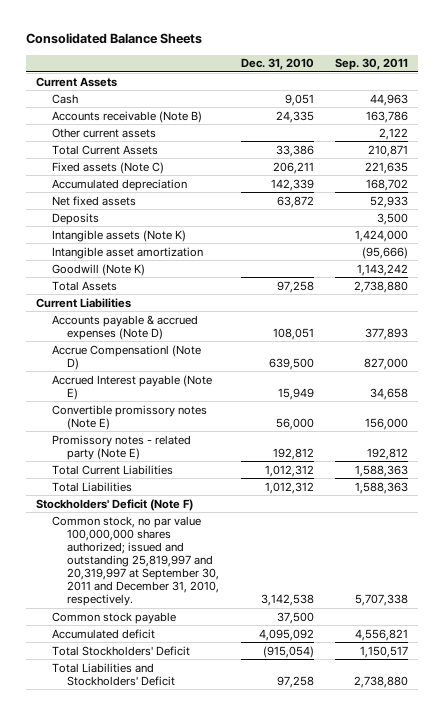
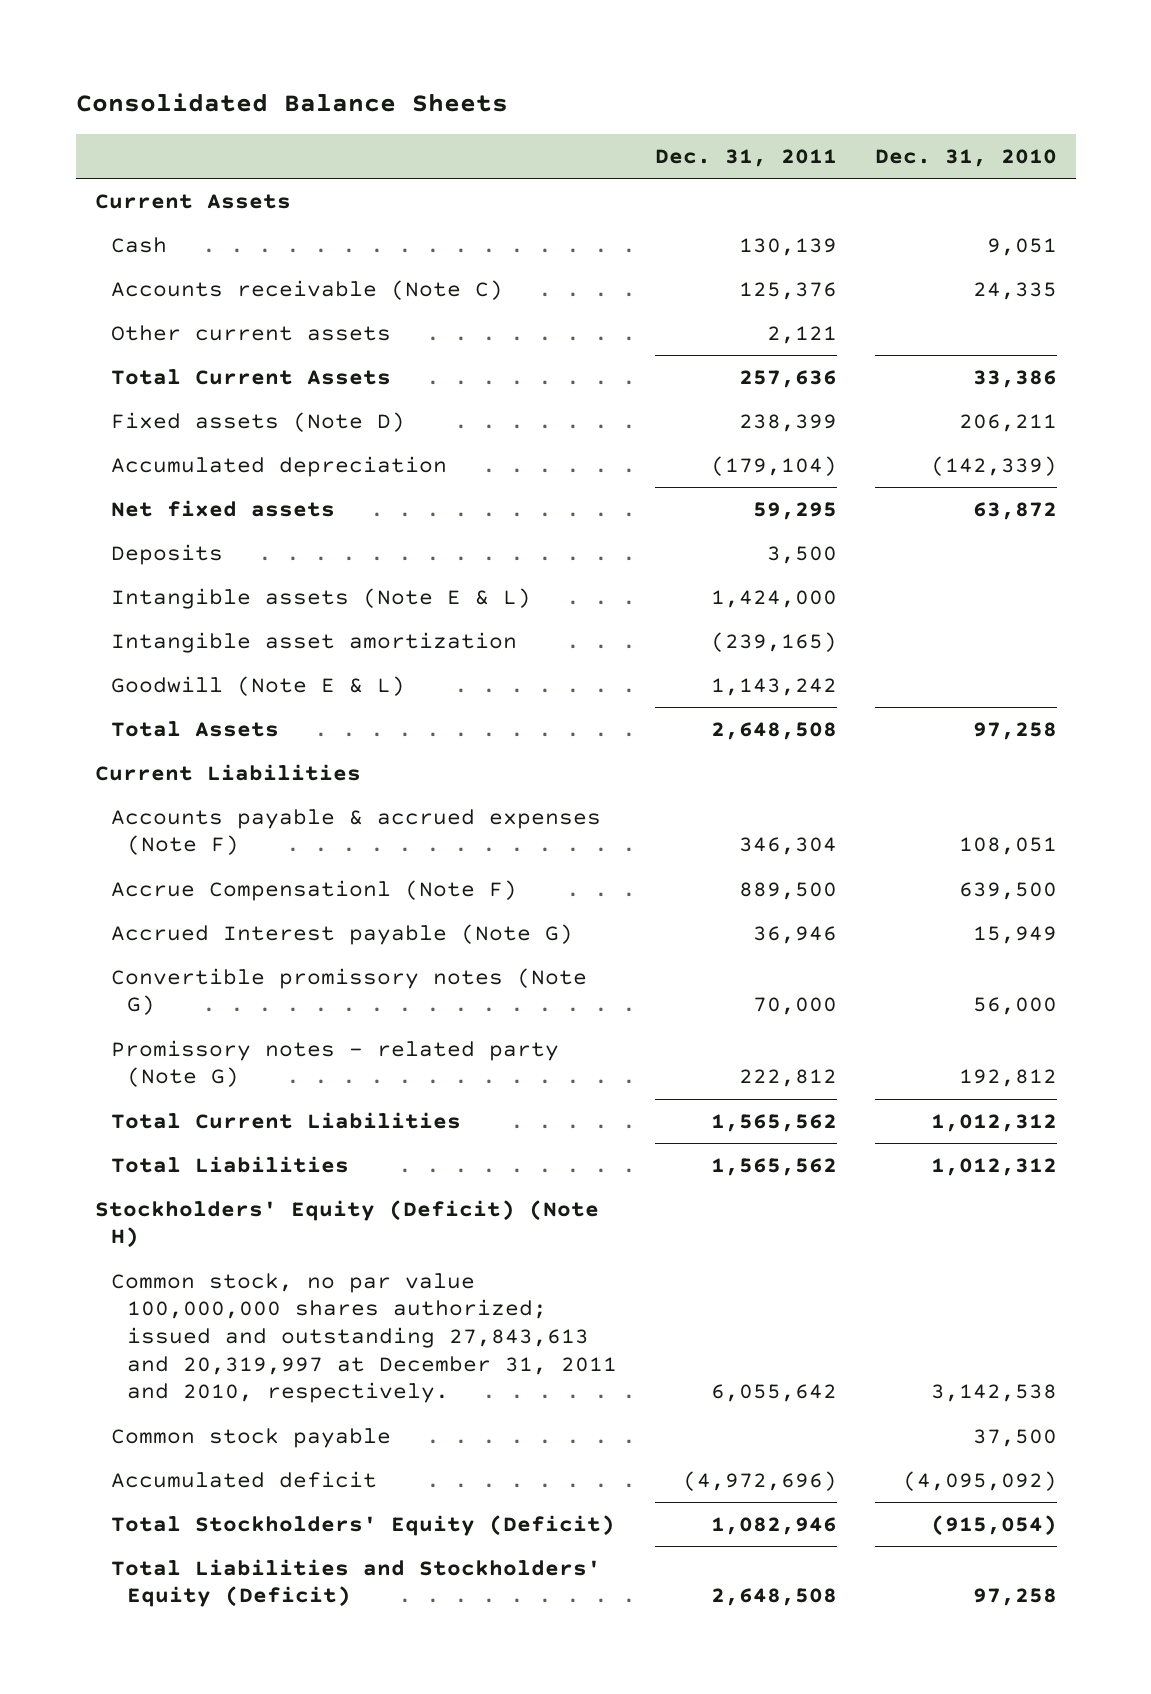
[334,58,408,71] Sep. 30, 2011 -> none
none -> [654,148,837,167] Dec. 31, 2011
[51,110,202,123] Accounts receivable (Note B) -> [110,279,503,300] Accounts receivable (Note C)
[51,161,164,174] Fixed assets (Note C) -> [110,411,405,432] Fixed assets (Note D)
[270,178,314,191] 142,339 -> [930,455,1057,476] (142,339)
[51,229,186,242] Intangible assets (Note K) -> [110,587,531,609] Intangible assets (Note E & L)
[51,263,145,276] Goodwill (Note K) -> [110,675,405,696] Goodwill (Note E & L)
[51,314,198,340] Accounts payable & accrued expenses (Note D) -> [110,808,601,856] Accounts payable & accrued expenses (Note F)
[51,344,201,370] Accrue Compensationl (Note D) -> [110,879,517,901] Accrue Compensationl (Note F)
[51,374,212,400] Accrued Interest payable (Note E) -> [110,923,573,945] Accrued Interest payable (Note G)
[51,404,207,430] Convertible promissory notes (Note E) -> [110,967,587,1016] Convertible promissory notes (Note G)
[51,434,191,460] Promissory notes - related party (Note E) -> [110,1039,559,1088] Promissory notes - related party (Note G)
[36,498,194,511] Stockholders' Deficit (Note F) -> [94,1199,599,1249] Stockholders' Equity (Deficit) (Note H)
[51,515,220,607] Common stock, no par value 100,000,000 shares authorized; issued and outstanding 25,819,997 and 20,319,997 at September 30, 2011 and December 31, 2010, respectively. -> [110,1272,617,1404] Common stock, no par value 100,000,000 shares authorized; issued and outstanding 27,843,613 and 20,319,997 at December 31, 2011 and 2010, respectively.
[258,628,314,641] 4,095,092 -> [902,1470,1057,1491] (4,095,092)
[51,645,190,656] Total Stockholders' Deficit -> [110,1514,615,1536] Total Stockholders' Equity (Deficit)
[51,662,176,686] Total Liabilities and Stockholders' Deficit -> [110,1558,601,1608] Total Liabilities and Stockholders' Equity (Deficit)

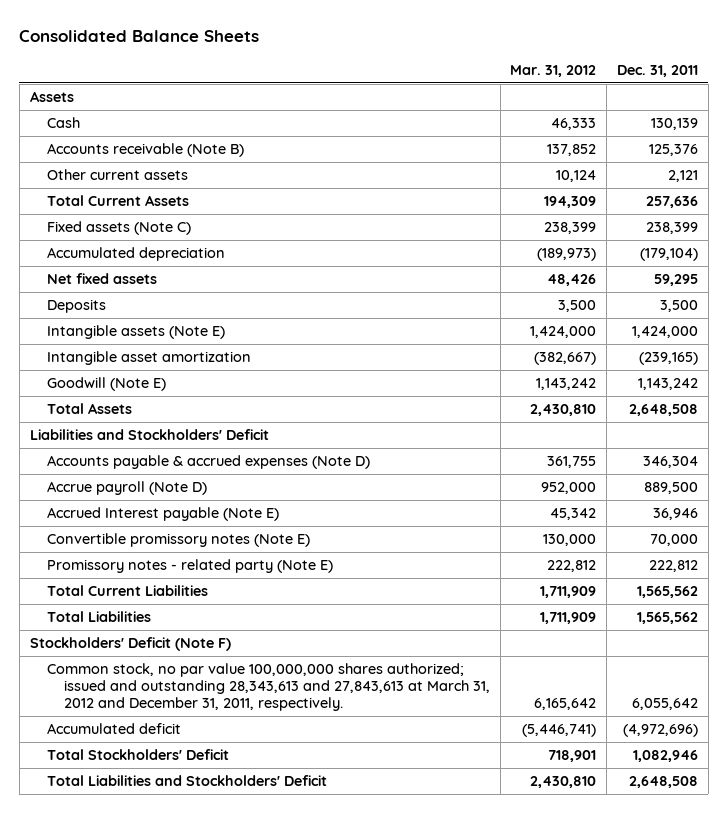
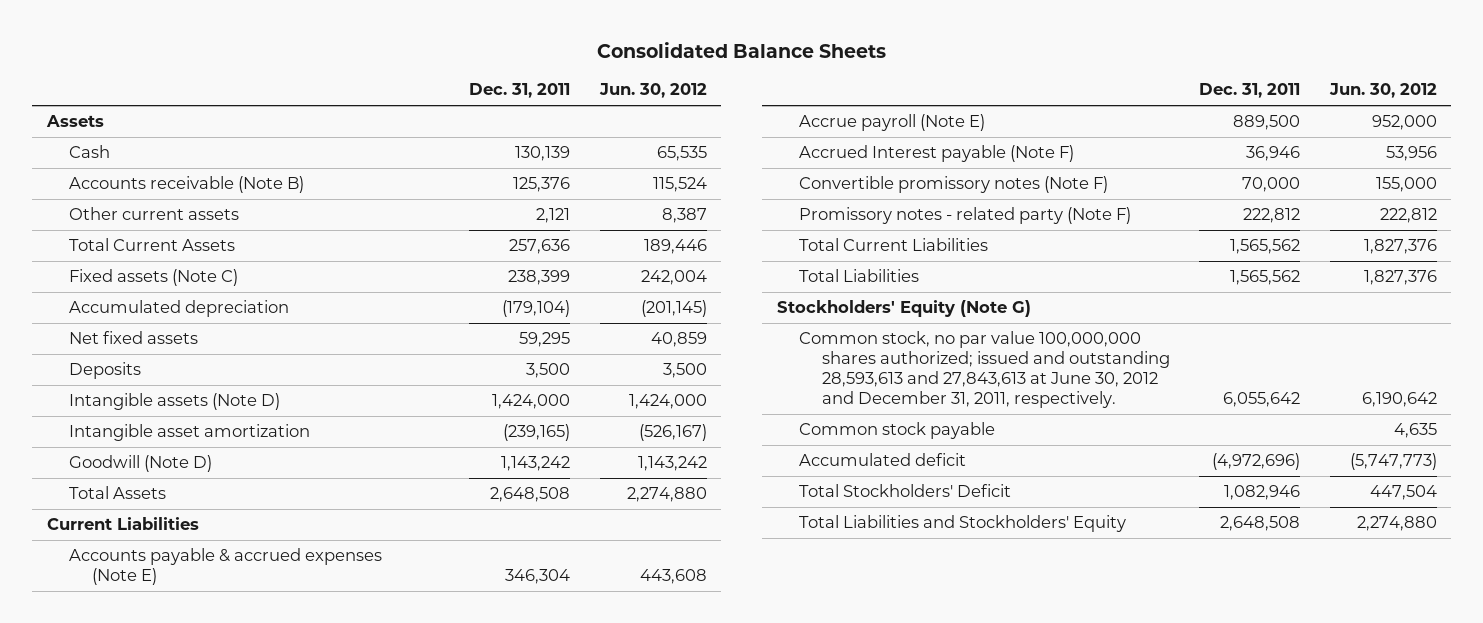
[510,64,597,77] Mar. 31, 2012 -> none
none -> [598,83,707,99] Jun. 30, 2012
[46,325,225,340] Intangible assets (Note E) -> [69,393,281,411] Intangible assets (Note D)
[46,377,166,392] Goodwill (Note E) -> [69,455,213,473] Goodwill (Note D)
[29,429,269,441] Liabilities and Stockholders' Deficit -> none
none -> [46,517,199,531] Current Liabilities
[46,455,370,470] Accounts payable & accrued expenses (Note D) -> [69,548,383,586] Accounts payable & accrued expenses (Note E)
[46,481,207,496] Accrue payroll (Note D) -> [799,114,986,132] Accrue payroll (Note E)
[46,507,279,522] Accrued Interest payable (Note E) -> [799,145,1075,163] Accrued Interest payable (Note F)
[46,533,310,548] Convertible promissory notes (Note E) -> [799,176,1109,194] Convertible promissory notes (Note F)
[46,559,333,574] Promissory notes - related party (Note E) -> [799,207,1132,225] Promissory notes - related party (Note F)
[29,637,231,652] Stockholders' Deficit (Note F) -> [776,300,1031,318] Stockholders' Equity (Note G)
[46,663,490,712] Common stock, no par value 100,000,000 shares authorized; issued and outstanding 28,343,613 and 27,843,613 at March 31, 2012 and December 31, 2011, respectively. -> [799,331,1170,408] Common stock, no par value 100,000,000 shares authorized; issued and outstanding 28,593,613 and 27,843,613 at June 30, 2012 and December 31, 2011, respectively.
none -> [799,422,996,440] Common stock payable
[46,775,327,787] Total Liabilities and Stockholders' Deficit -> [799,515,1127,533] Total Liabilities and Stockholders' Equity

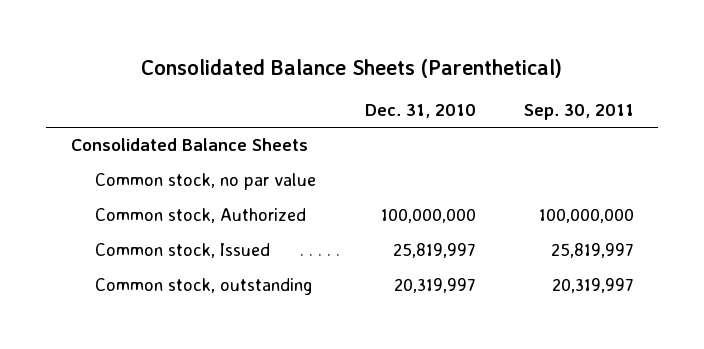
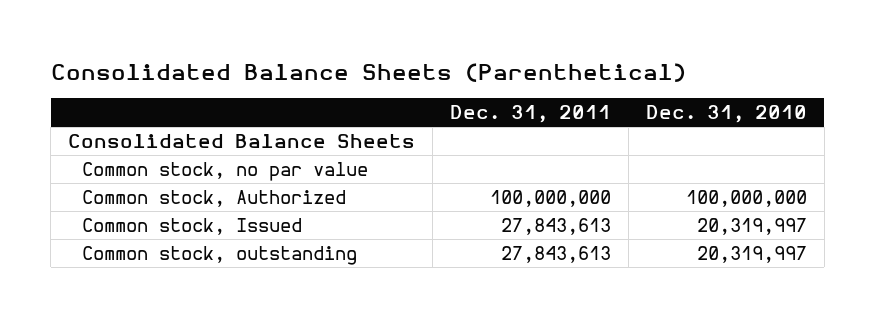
[523,104,634,121] Sep. 30, 2011 -> none
none -> [450,105,612,124] Dec. 31, 2011
[392,243,476,259] 25,819,997 -> [696,218,807,236] 20,319,997

